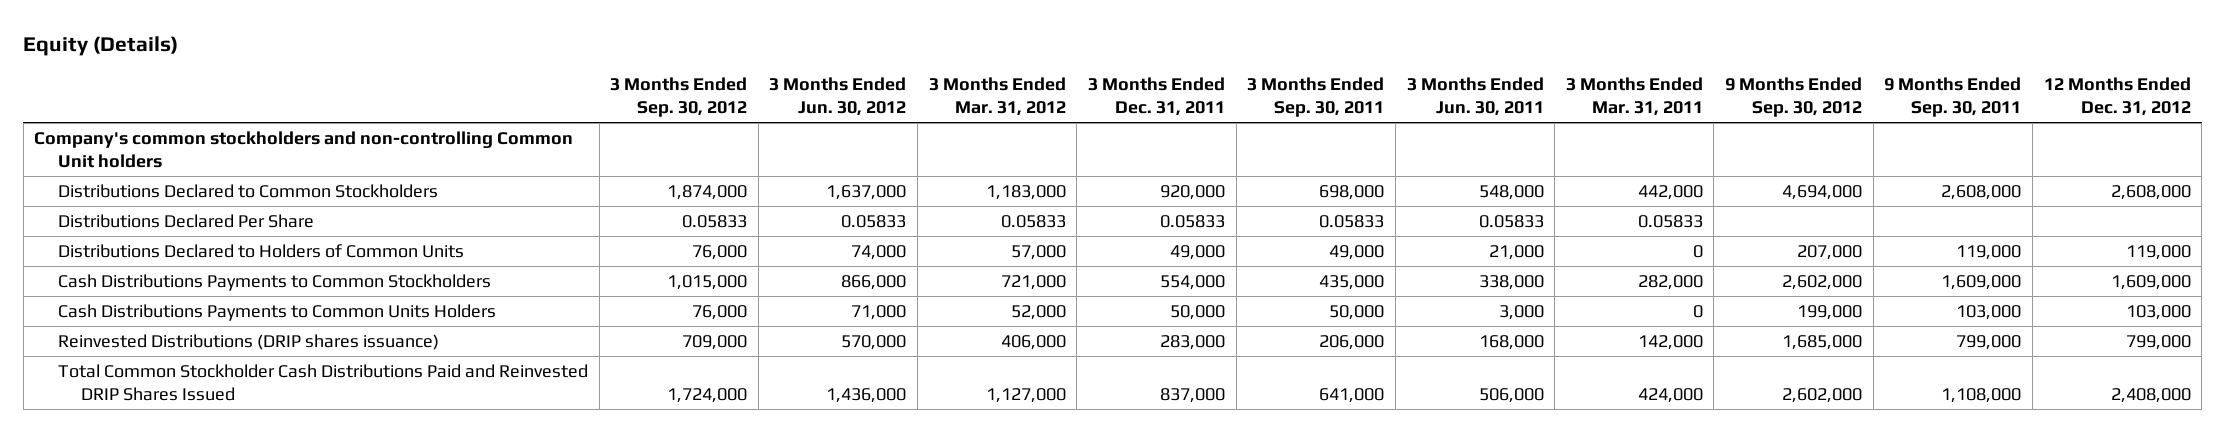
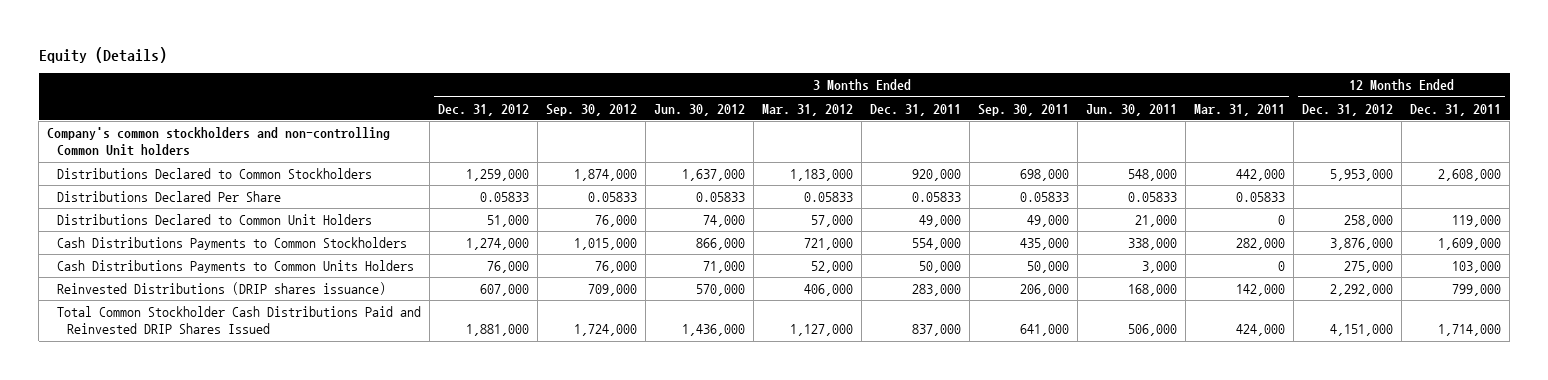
[1725,77,1863,117] 9 Months Ended Sep. 30, 2012 -> none
[1884,77,2022,117] 9 Months Ended Sep. 30, 2011 -> none
none -> [438,103,530,116] Dec. 31, 2012
none -> [1410,103,1502,116] Dec. 31, 2011
[2110,184,2191,200] 2,608,000 -> [1330,169,1394,182] 5,953,000
[57,243,464,258] Distributions Declared to Holders of Common Units -> [57,214,373,226] Distributions Declared to Common Unit Holders
[2125,244,2191,260] 119,000 -> [1344,215,1394,228] 258,000
[2110,274,2191,290] 1,609,000 -> [1330,238,1394,251] 3,876,000
[2125,304,2191,320] 103,000 -> [1344,261,1394,274] 275,000
[2125,334,2191,350] 799,000 -> [1330,284,1394,297] 2,292,000
[2110,387,2191,403] 2,408,000 -> [1330,324,1394,337] 4,151,000

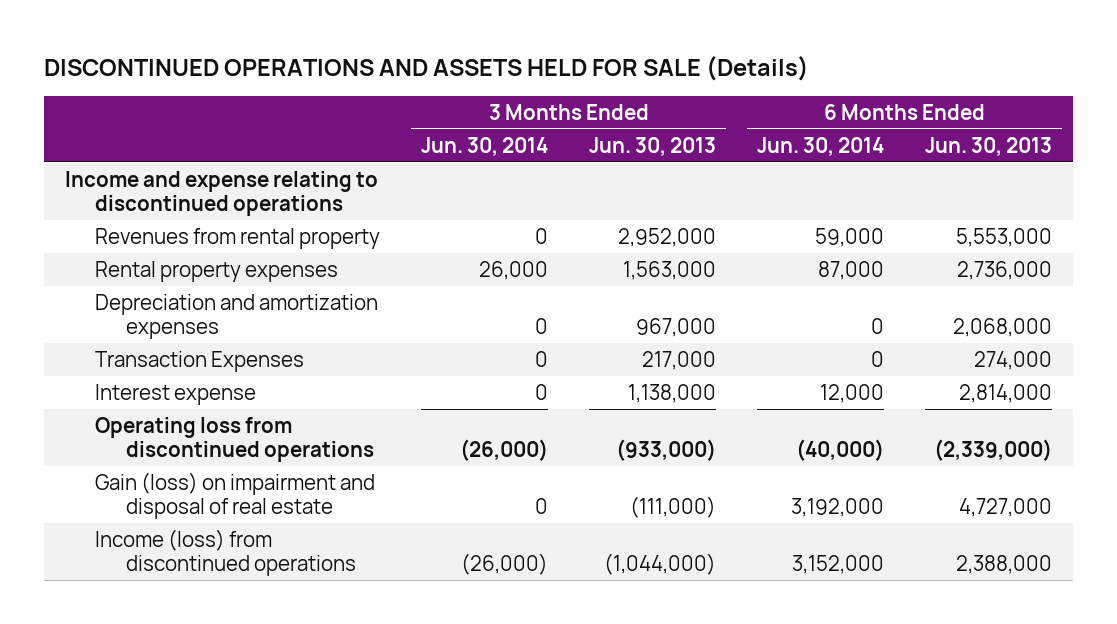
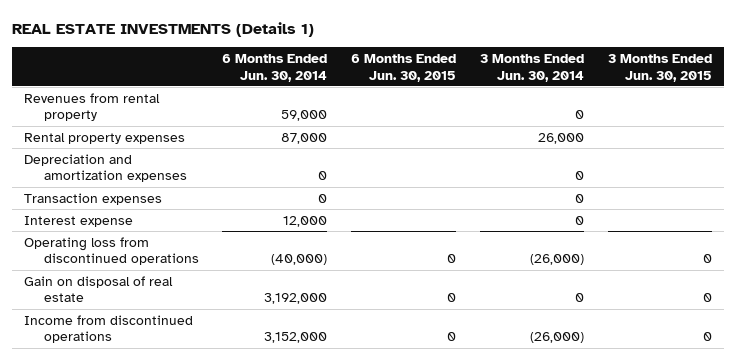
[44,55,810,81] DISCONTINUED OPERATIONS AND ASSETS HELD FOR SALE (Details) -> [12,21,315,37] REAL ESTATE INVESTMENTS (Details 1)
[589,136,717,156] Jun. 30, 2013 -> none
[925,136,1053,156] Jun. 30, 2013 -> none
none -> [351,54,457,82] 6 Months Ended Jun. 30, 2015
none -> [608,54,713,82] 3 Months Ended Jun. 30, 2015
[64,170,378,216] Income and expense relating to discontinued operations -> none
[95,350,305,372] Transaction Expenses -> [24,192,163,205] Transaction expenses
[95,471,376,519] Gain (loss) on impairment and disposal of real estate -> [24,275,174,303] Gain on disposal of real estate
[95,528,357,576] Income (loss) from discontinued operations -> [24,314,194,344] Income from discontinued operations

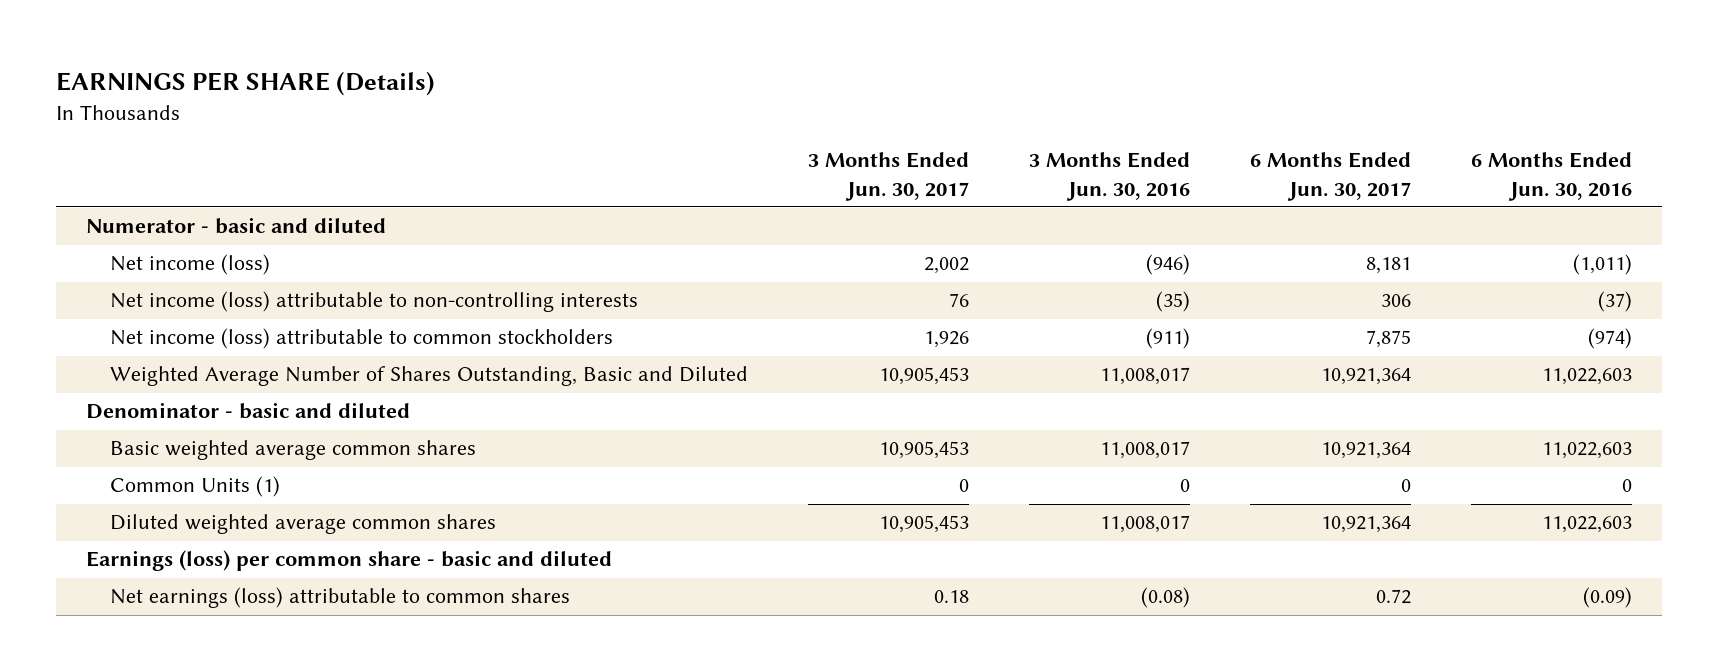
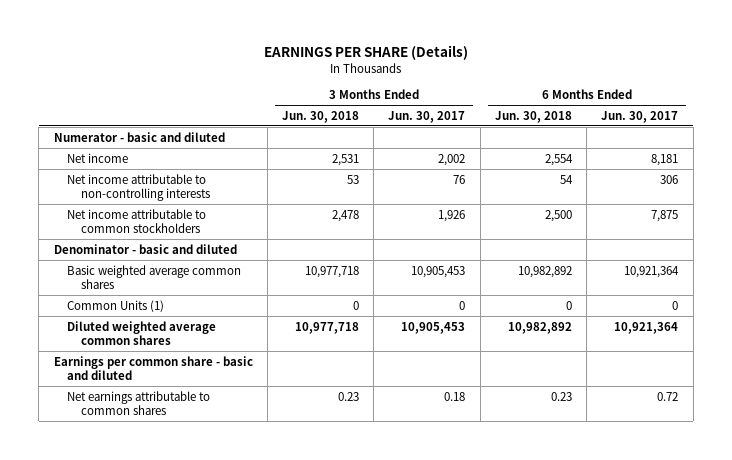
[1028,152,1190,201] 3 Months Ended Jun. 30, 2016 -> none
[1470,152,1632,201] 6 Months Ended Jun. 30, 2016 -> none
none -> [282,110,360,123] Jun. 30, 2018
none -> [494,110,572,123] Jun. 30, 2018
[109,366,748,387] Weighted Average Number of Shares Outstanding, Basic and Diluted -> none
[109,254,270,276] Net income (loss) -> [67,152,129,163] Net income
[109,291,638,313] Net income (loss) attributable to non-controlling interests -> [67,173,210,201] Net income attributable to non-controlling interests
[109,328,613,350] Net income (loss) attributable to common stockholders -> [67,208,207,233] Net income attributable to common stockholders
[86,550,613,572] Earnings (loss) per common share - basic and diluted -> [53,355,253,380] Earnings per common share - basic and diluted
[109,587,570,609] Net earnings (loss) attributable to common shares -> [67,390,211,415] Net earnings attributable to common shares

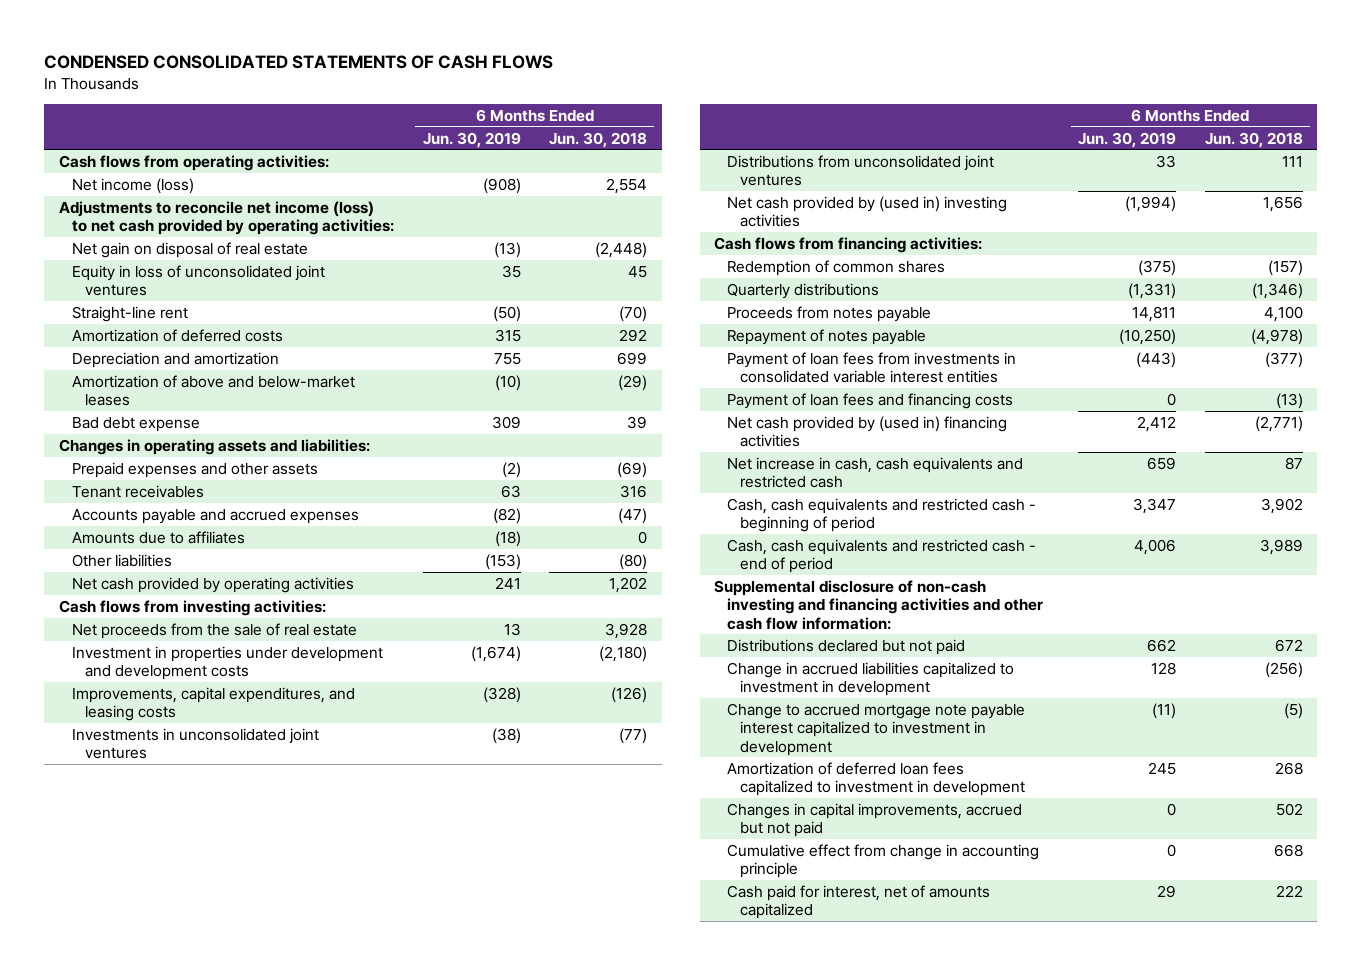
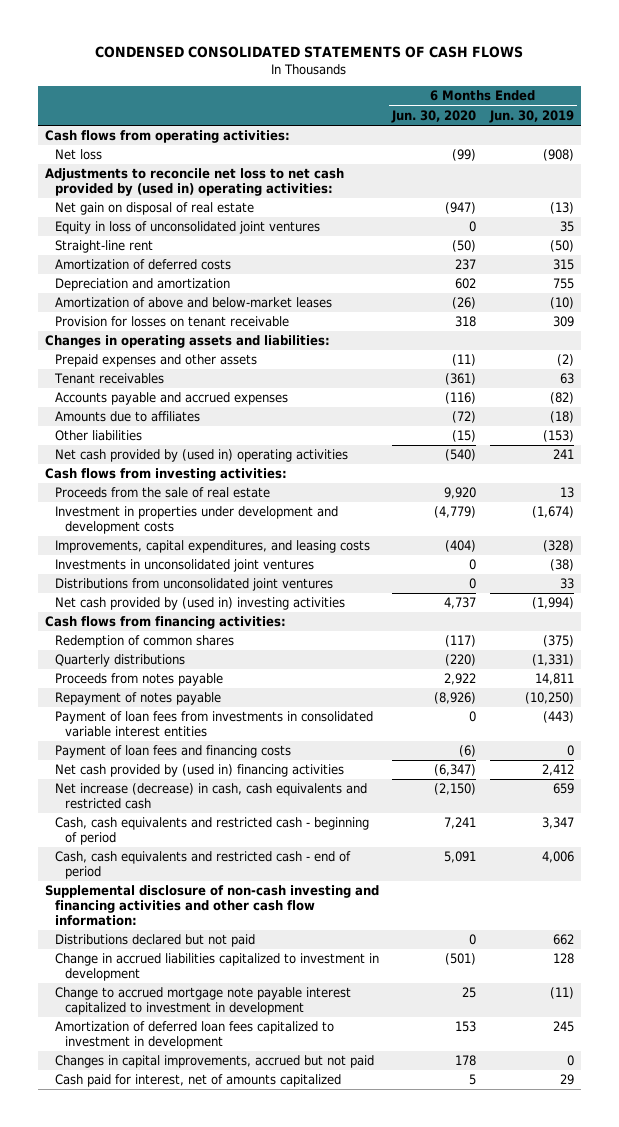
[549,131,648,148] Jun. 30, 2018 -> none
none -> [391,109,477,123] Jun. 30, 2020
[71,177,194,194] Net income (loss) -> [54,149,102,161] Net loss
[58,200,394,236] Adjustments to reconcile net income (loss) to net cash provided by operating activities: -> [44,168,344,197] Adjustments to reconcile net loss to net cash provided by (used in) operating activities:
[71,416,200,432] Bad debt expense -> [54,316,289,328] Provision for losses on tenant receivable
[71,576,354,593] Net cash provided by operating activities -> [54,449,348,463] Net cash provided by (used in) operating activities
[71,622,357,639] Net proceeds from the sale of real estate -> [54,487,270,499] Proceeds from the sale of real estate
[727,456,1024,489] Net increase in cash, cash equivalents and restricted cash -> [54,783,367,810] Net increase (decrease) in cash, cash equivalents and restricted cash
[727,843,1040,879] Cumulative effect from change in accounting principle -> none

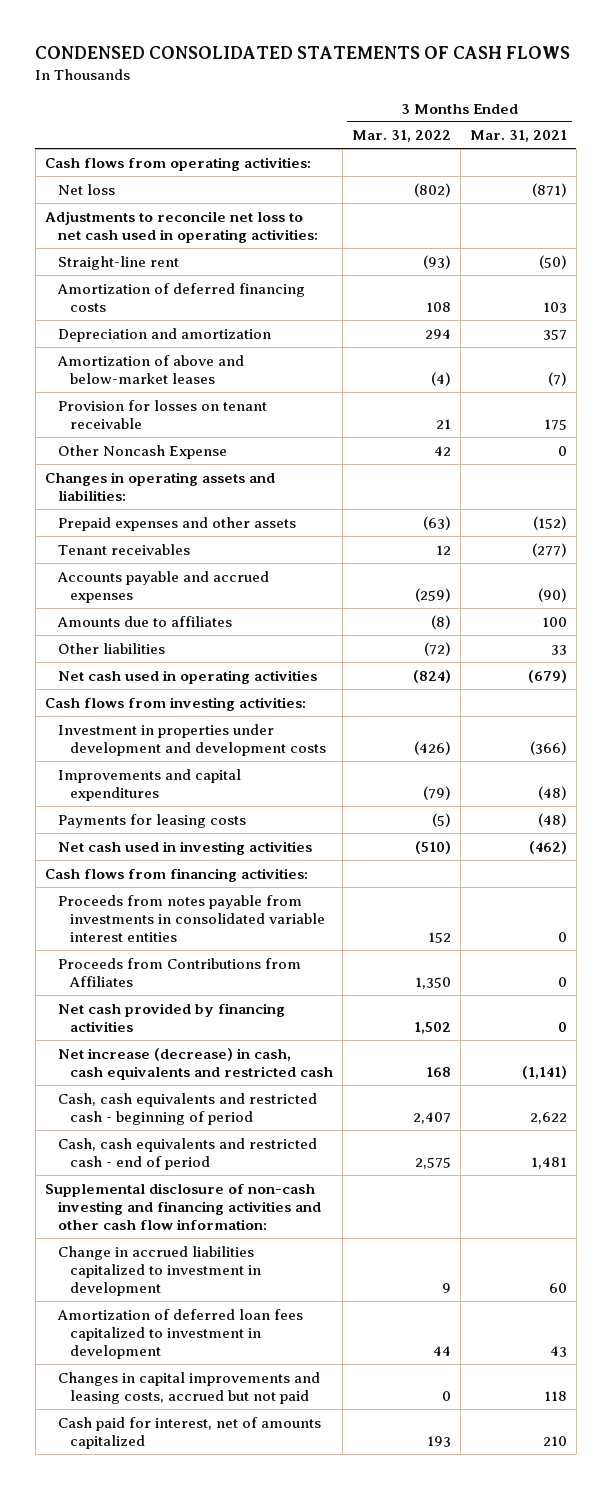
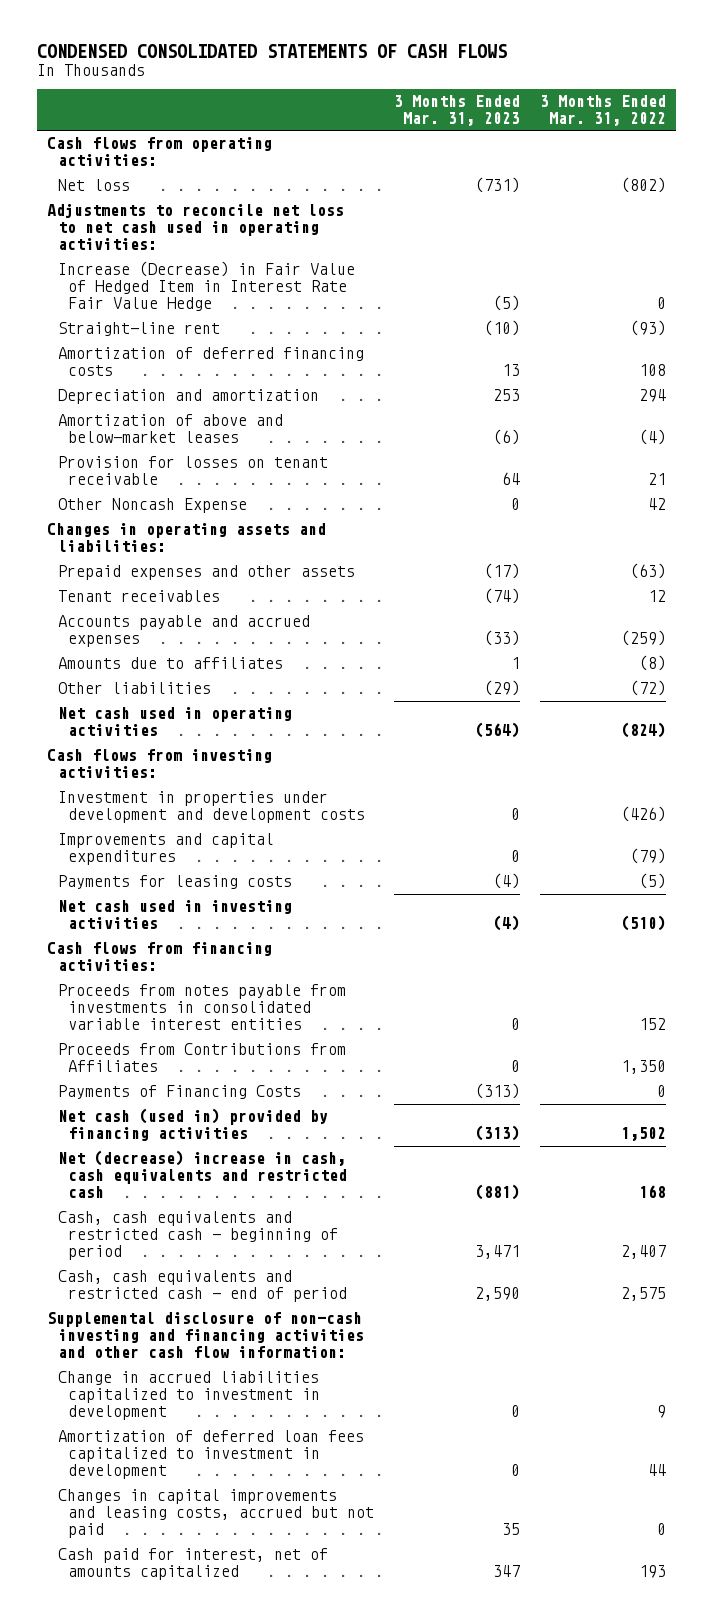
[469,130,567,143] Mar. 31, 2021 -> none
none -> [393,95,520,126] 3 Months Ended Mar. 31, 2023
none -> [57,261,355,312] Increase (Decrease) in Fair Value of Hedged Item in Interest Rate Fair Value Hedge
none -> [57,1085,301,1100] Payments of Financing Costs
[57,1002,285,1032] Net cash provided by financing activities -> [57,1108,328,1142] Net cash (used in) provided by financing activities
[57,1047,334,1080] Net increase (decrease) in cash, cash equivalents and restricted cash -> [57,1150,347,1199] Net (decrease) increase in cash, cash equivalents and restricted cash

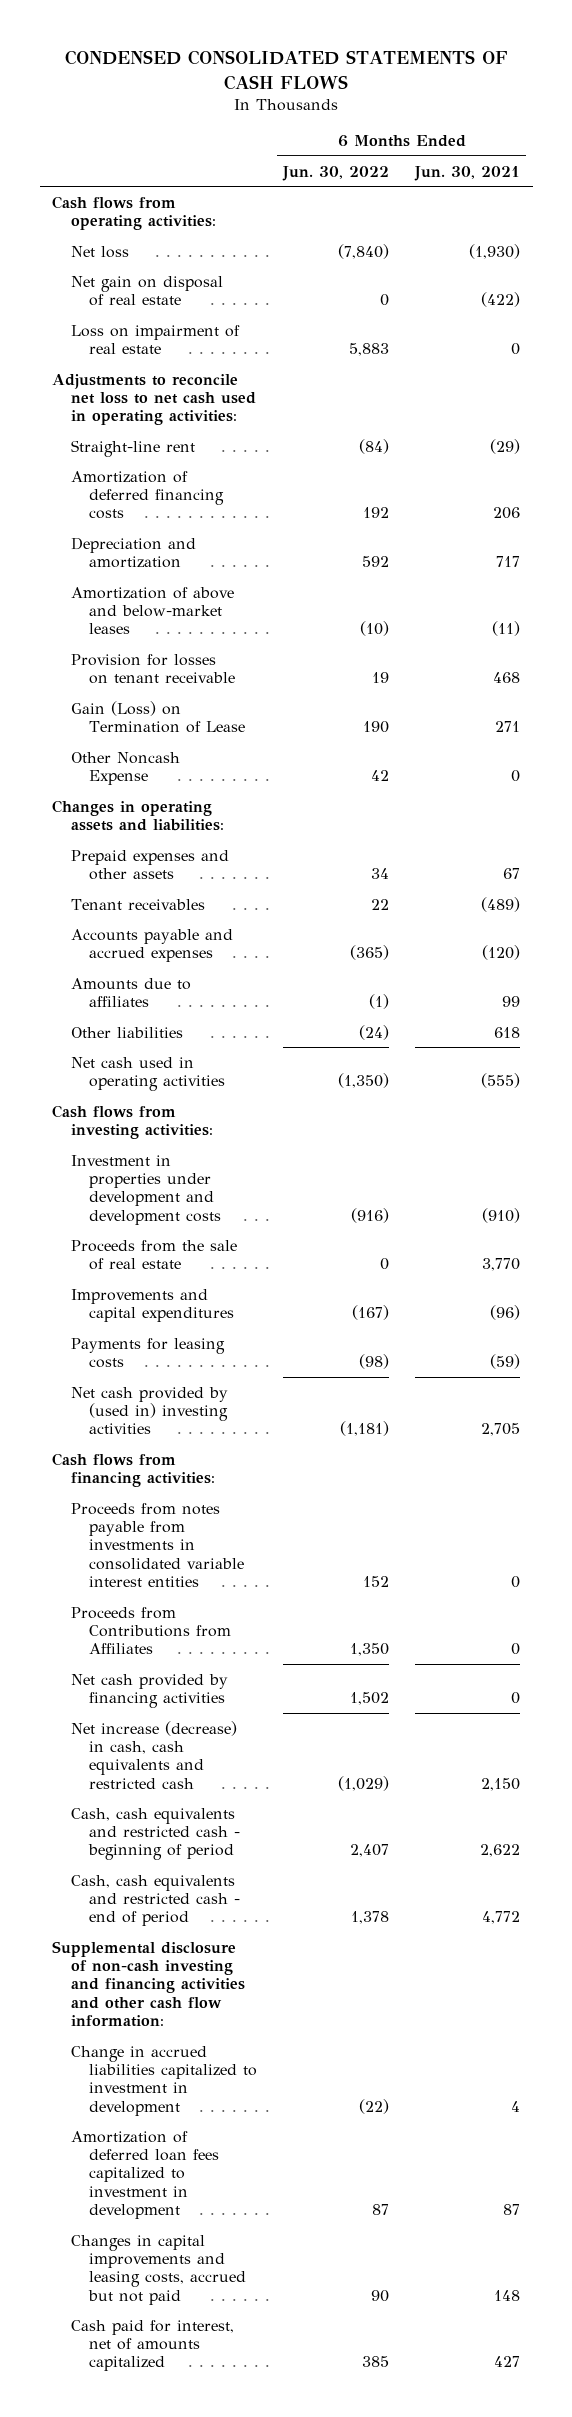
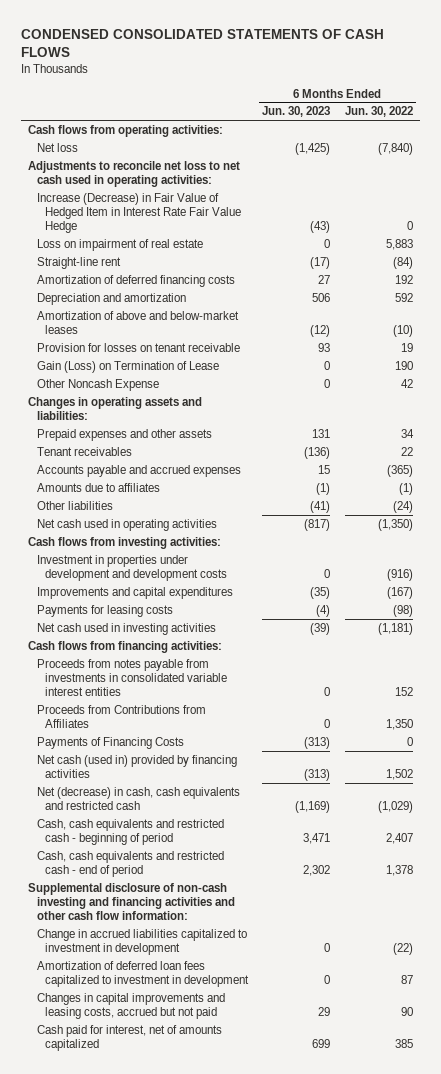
[414,165,521,181] Jun. 30, 2021 -> none
none -> [262,106,331,118] Jun. 30, 2023
[70,275,223,306] Net gain on disposal of real estate -> none
none -> [36,192,242,234] Increase (Decrease) in Fair Value of Hedged Item in Interest Rate Fair Value Hedge
[70,324,240,354] Loss on impairment of real estate -> [36,238,203,251] Loss on impairment of real estate
[70,1239,237,1270] Proceeds from the sale of real estate -> none
[70,1386,229,1435] Net cash provided by (used in) investing activities -> [36,622,216,635] Net cash used in investing activities
none -> [36,736,184,749] Payments of Financing Costs
[70,1673,228,1708] Net cash provided by financing activities -> [36,754,237,779] Net cash (used in) provided by financing activities
[70,1720,237,1789] Net increase (decrease) in cash, cash equivalents and restricted cash -> [36,786,240,811] Net (decrease) in cash, cash equivalents and restricted cash

